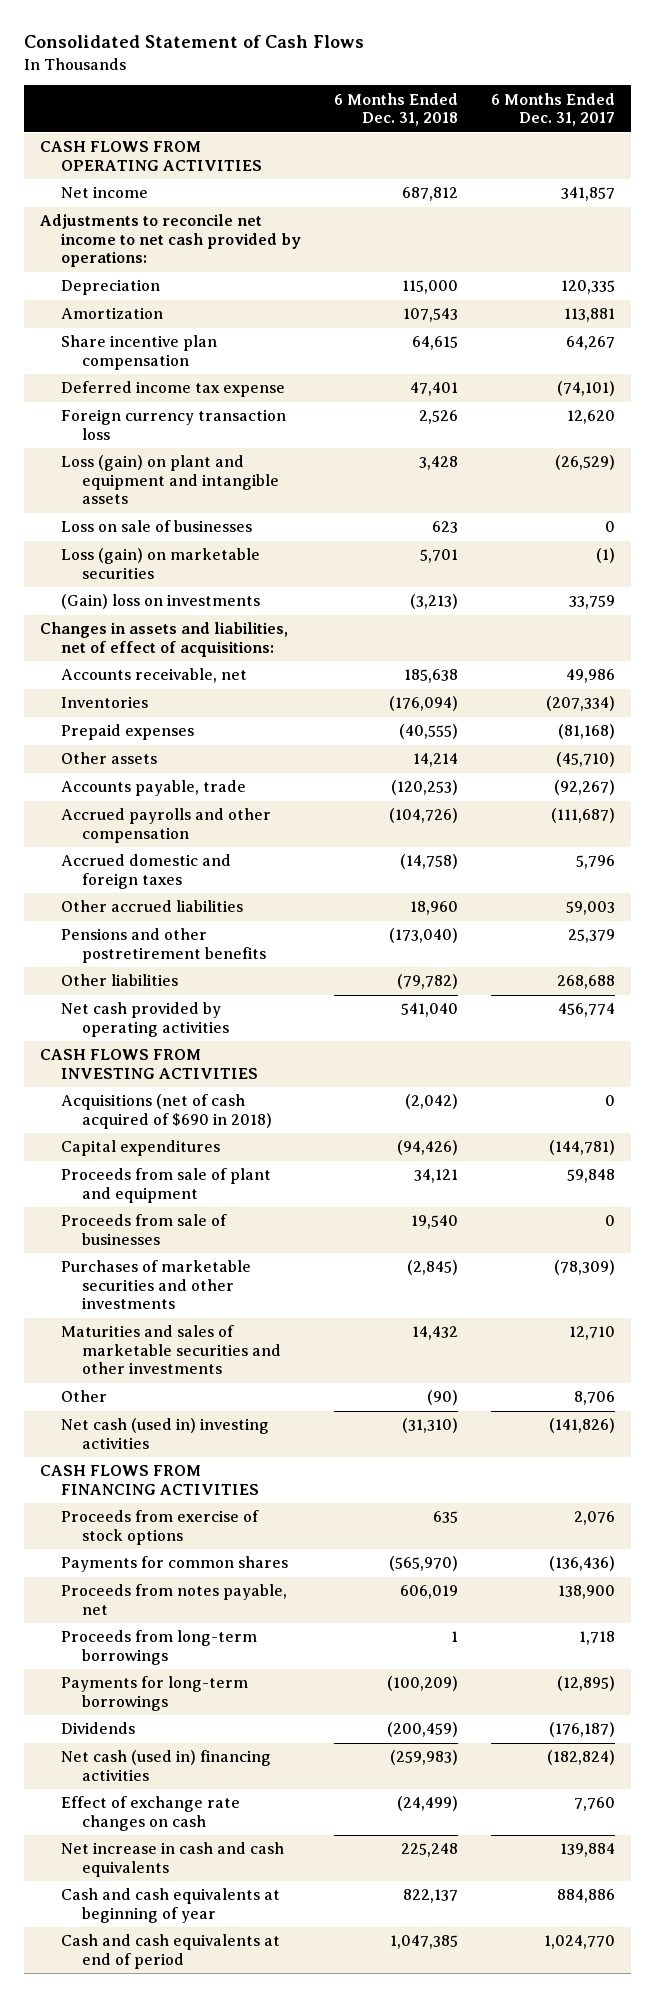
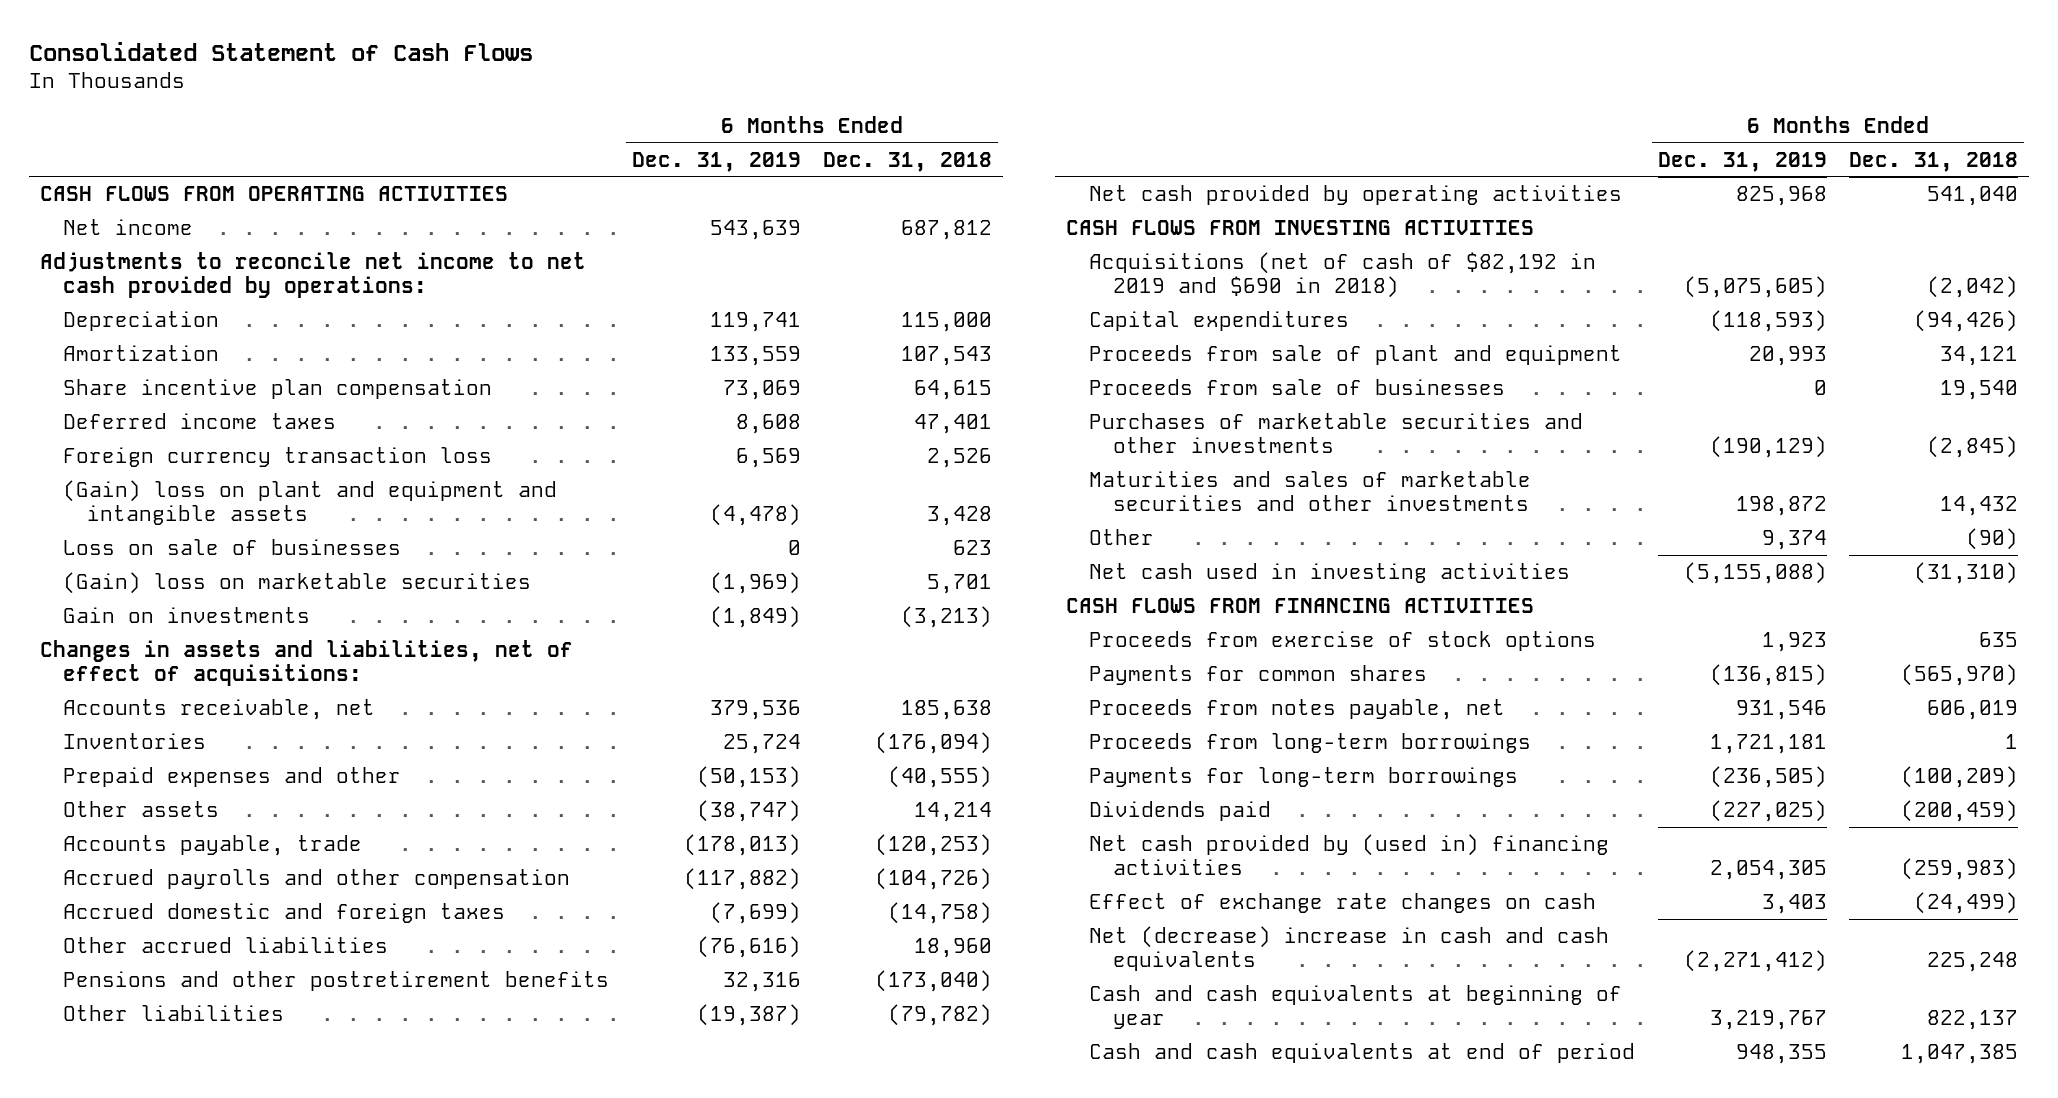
[490,92,615,127] 6 Months Ended Dec. 31, 2017 -> none
none -> [631,151,801,172] Dec. 31, 2019
[61,381,286,398] Deferred income tax expense -> [63,413,337,430] Deferred income taxes
[61,455,280,505] Loss (gain) on plant and equipment and intangible assets -> [63,480,558,525] (Gain) loss on plant and equipment and intangible assets
[61,548,261,579] Loss (gain) on marketable securities -> [63,572,532,595] (Gain) loss on marketable securities
[61,594,261,610] (Gain) loss on investments -> [63,607,311,624] Gain on investments
[61,724,195,741] Prepaid expenses -> [63,767,402,788] Prepaid expenses and other
[61,1094,273,1129] Acquisitions (net of cash acquired of $690 in 2018) -> [1089,252,1597,298] Acquisitions (net of cash of $82,192 in 2019 and $690 in 2018)
[61,1418,270,1449] Net cash (used in) investing activities -> [1089,563,1571,584] Net cash used in investing activities
[61,1722,136,1735] Dividends -> [1089,801,1272,822] Dividends paid
[61,1750,272,1781] Net cash (used in) financing activities -> [1089,834,1610,875] Net cash provided by (used in) financing activities
[61,1842,285,1877] Net increase in cash and cash equivalents -> [1089,926,1610,971] Net (decrease) increase in cash and cash equivalents

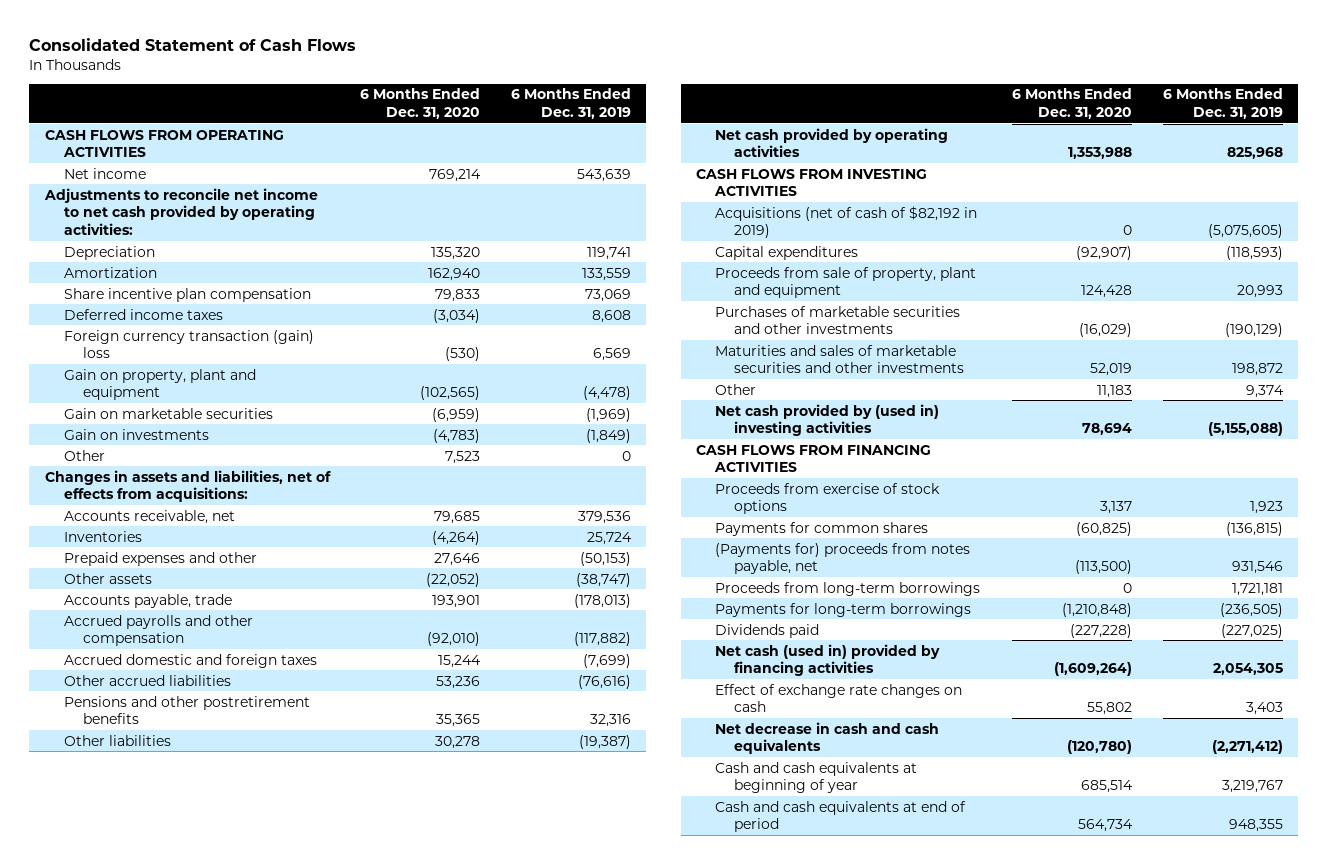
[823,151,993,172] Dec. 31, 2018 -> none
none -> [360,88,481,120] 6 Months Ended Dec. 31, 2020
[39,252,586,298] Adjustments to reconcile net income to net cash provided by operations: -> [43,187,318,235] Adjustments to reconcile net income to net cash provided by operating activities:
[63,539,402,556] Loss on sale of businesses -> none
[63,447,493,468] Foreign currency transaction loss -> [63,329,314,359] Foreign currency transaction (gain) loss
[63,480,558,525] (Gain) loss on plant and equipment and intangible assets -> [63,368,256,401] Gain on property, plant and equipment
[63,572,532,595] (Gain) loss on marketable securities -> [63,407,273,419] Gain on marketable securities
none -> [63,449,105,461] Other
[39,640,573,686] Changes in assets and liabilities, net of effect of acquisitions: -> [44,469,331,503] Changes in assets and liabilities, net of effects from acquisitions:
[1089,252,1597,298] Acquisitions (net of cash of $82,192 in 2019 and $690 in 2018) -> [715,205,978,239] Acquisitions (net of cash of $82,192 in 2019)
[1089,379,1506,396] Proceeds from sale of businesses -> none
[1089,345,1623,366] Proceeds from sale of plant and equipment -> [715,266,977,299] Proceeds from sale of property, plant and equipment
[1089,563,1571,584] Net cash used in investing activities -> [715,403,940,437] Net cash provided by (used in) investing activities
[1089,699,1506,721] Proceeds from notes payable, net -> [715,542,971,575] (Payments for) proceeds from notes payable, net
[1089,834,1610,875] Net cash provided by (used in) financing activities -> [715,643,941,677] Net cash (used in) provided by financing activities
[1089,926,1610,971] Net (decrease) increase in cash and cash equivalents -> [715,721,940,755] Net decrease in cash and cash equivalents

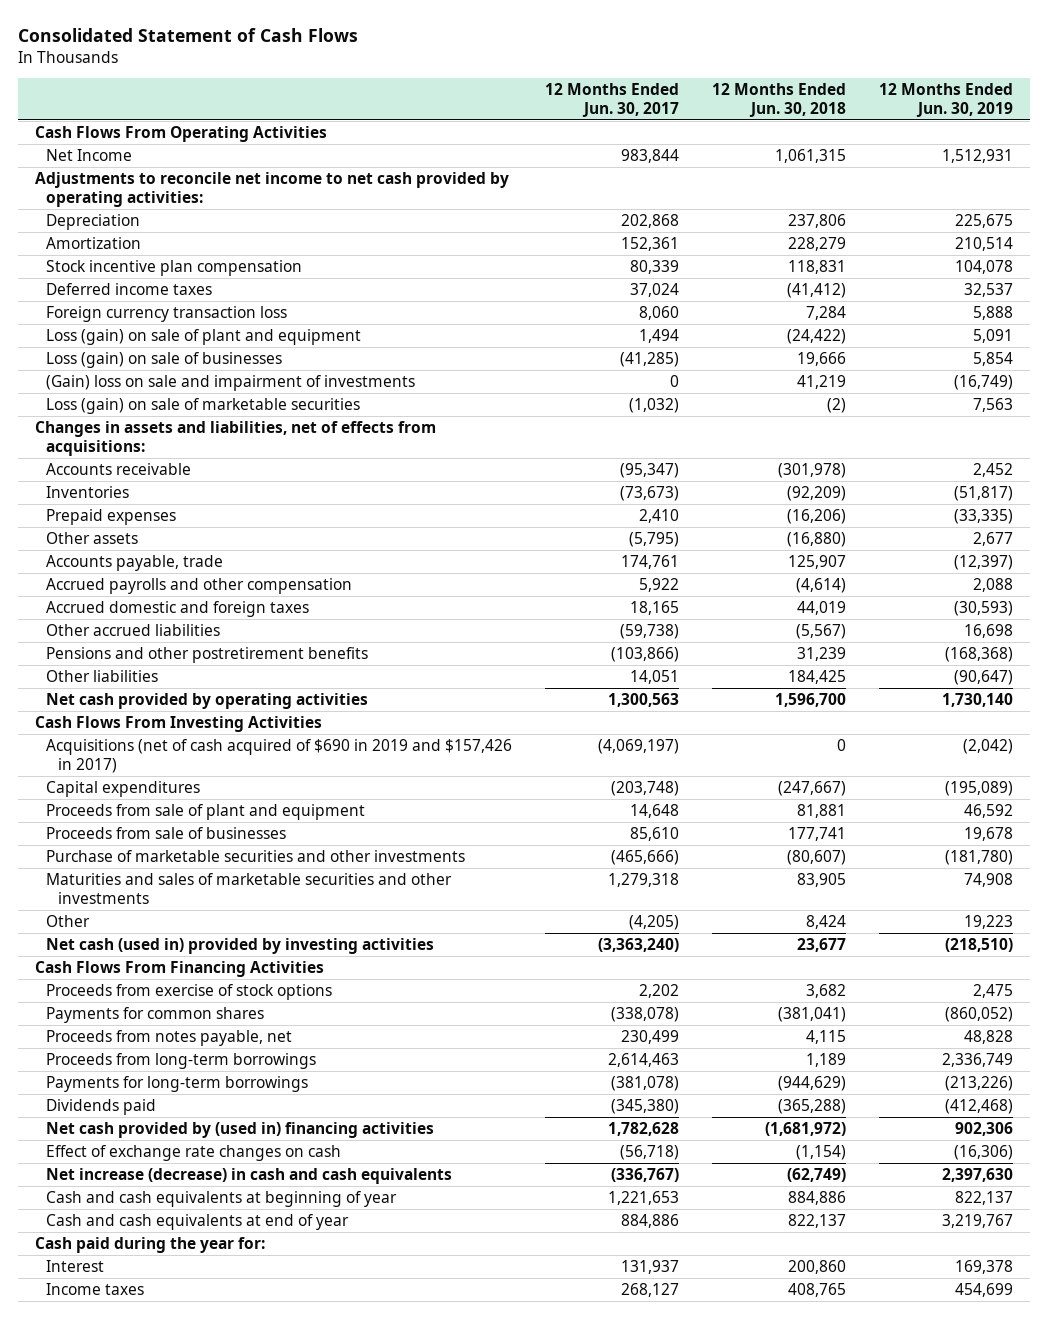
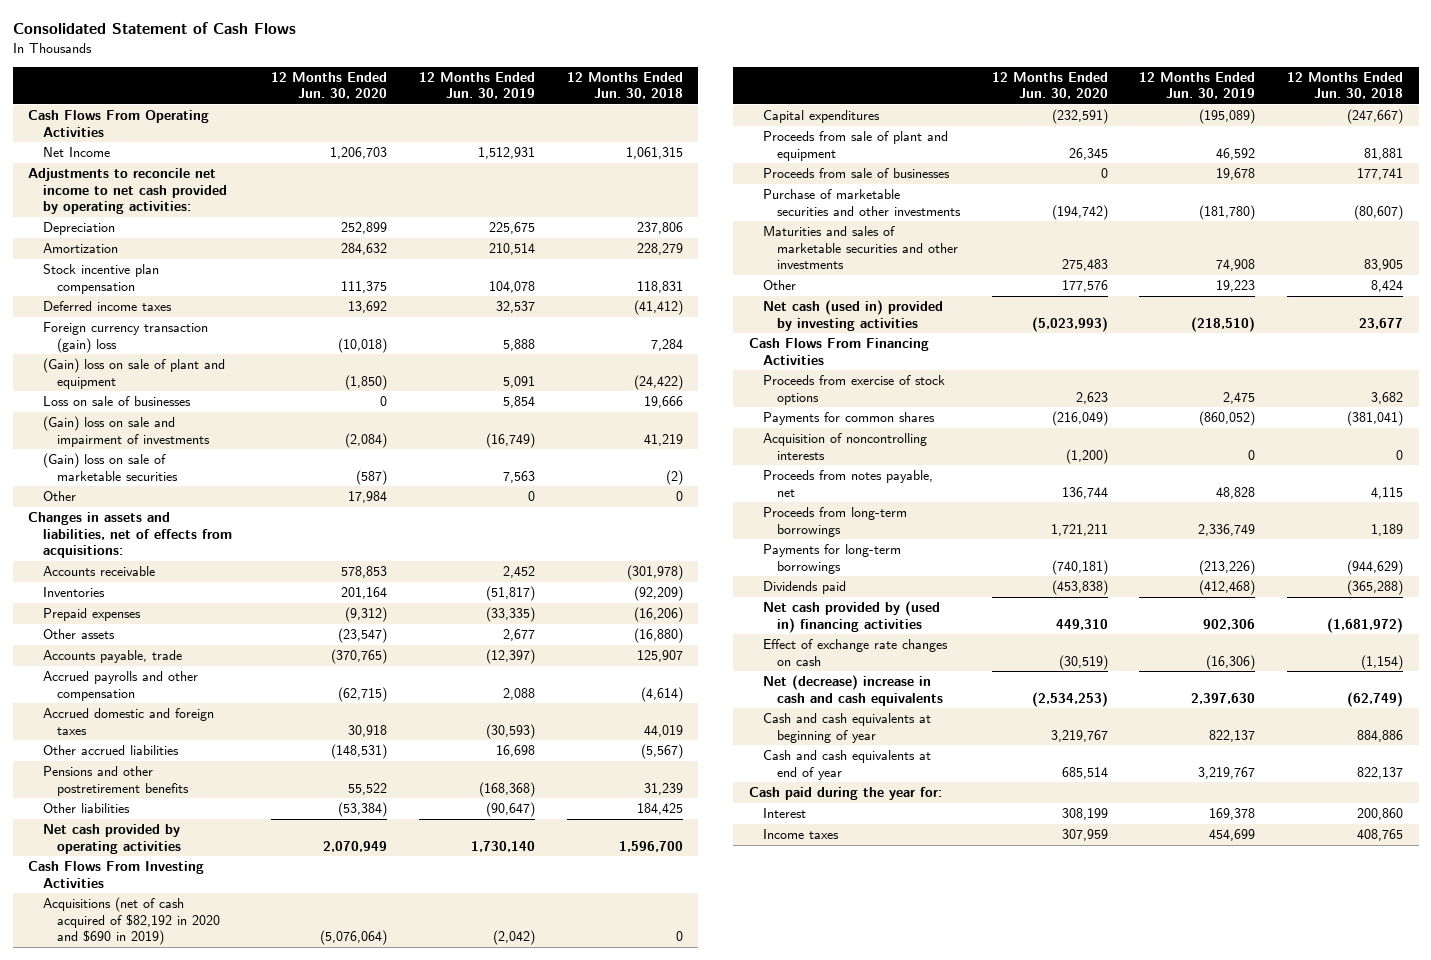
[545,83,680,118] 12 Months Ended Jun. 30, 2017 -> none
none -> [271,71,388,100] 12 Months Ended Jun. 30, 2020
[46,305,288,322] Foreign currency transaction loss -> [42,322,208,353] Foreign currency transaction (gain) loss
[46,328,362,345] Loss (gain) on sale of plant and equipment -> [42,358,225,389] (Gain) loss on sale of plant and equipment
[46,351,283,368] Loss (gain) on sale of businesses -> [42,396,191,407] Loss on sale of businesses
[46,397,361,414] Loss (gain) on sale of marketable securities -> [42,453,178,481] (Gain) loss on sale of marketable securities
none -> [42,491,76,502] Other
[46,738,513,773] Acquisitions (net of cash acquired of $690 in 2019 and $157,426 in 2017) -> [42,897,220,946] Acquisitions (net of cash acquired of $82,192 in 2020 and $690 in 2019)
none -> [762,433,927,460] Acquisition of noncontrolling interests
[46,1167,453,1184] Net increase (decrease) in cash and cash equivalents -> [762,675,944,706] Net (decrease) increase in cash and cash equivalents

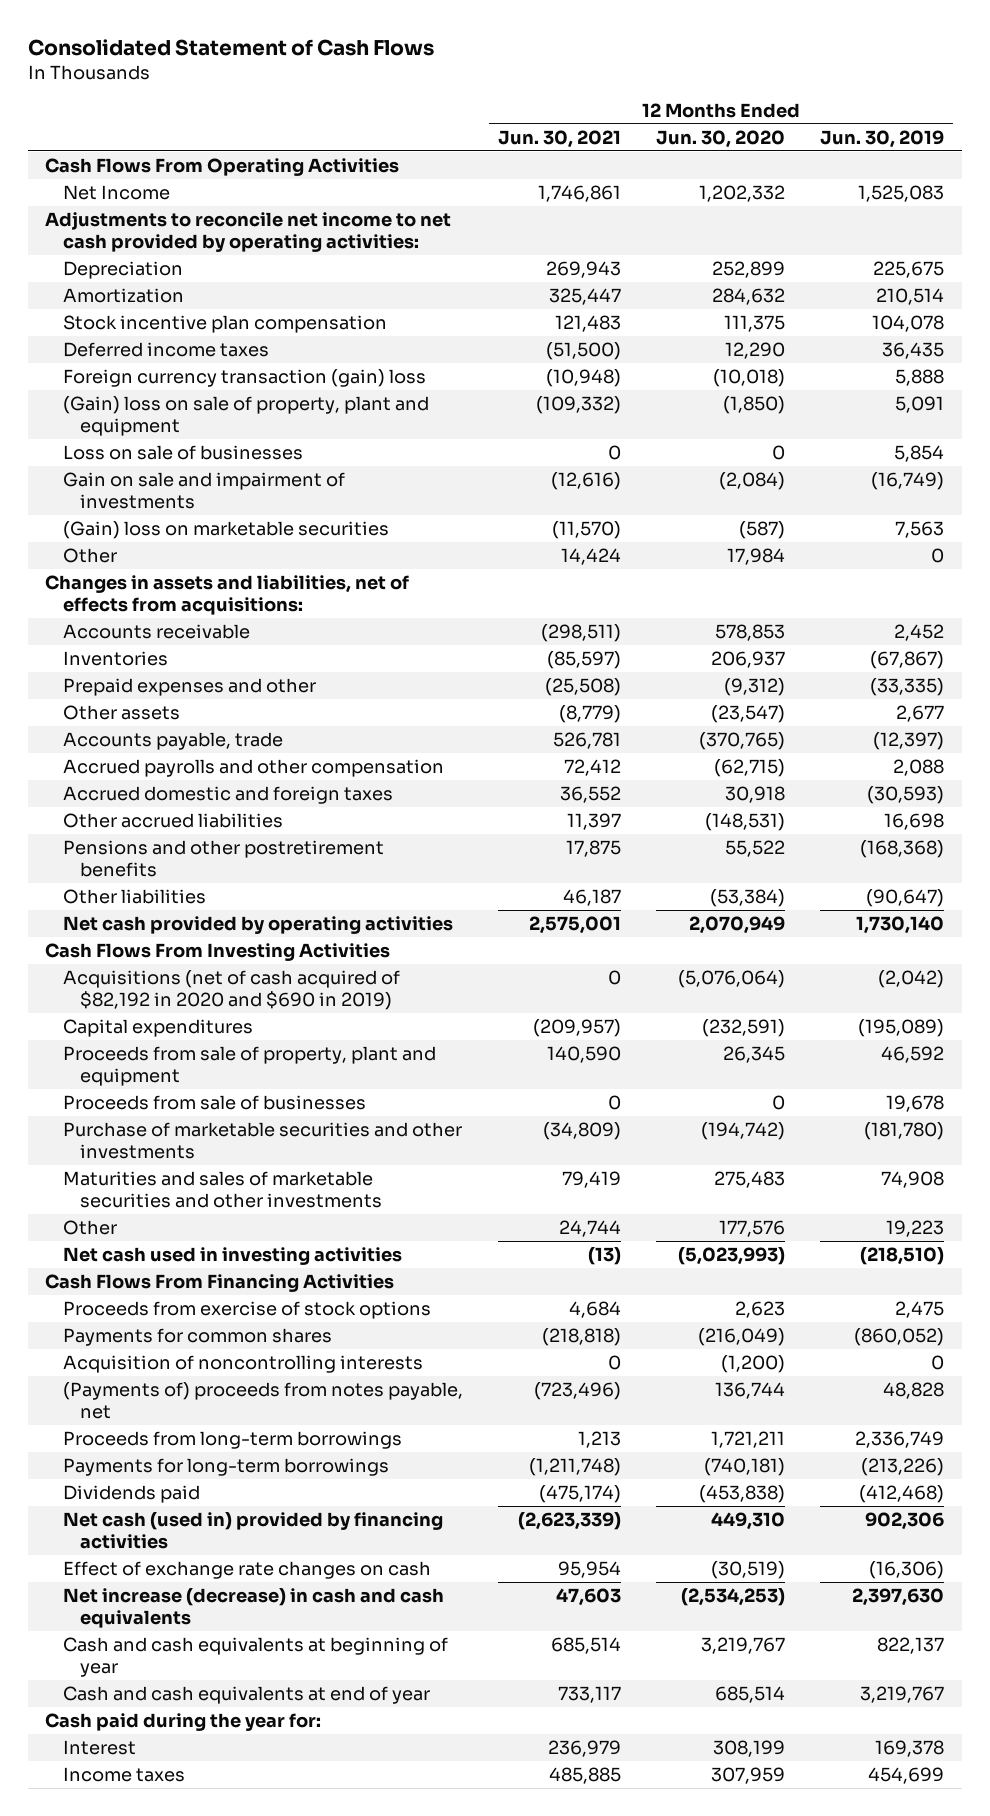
[566,71,683,100] 12 Months Ended Jun. 30, 2018 -> none
none -> [497,129,621,148] Jun. 30, 2021
[330,147,388,160] 1,206,703 -> [699,184,786,202] 1,202,332
[478,147,536,160] 1,512,931 -> [858,184,945,202] 1,525,083
[348,301,388,314] 13,692 -> [725,341,786,359] 12,290
[496,301,536,314] 32,537 -> [882,341,945,359] 36,435
[42,358,225,389] (Gain) loss on sale of plant and equipment -> [62,395,429,437] (Gain) loss on sale of property, plant and equipment
[42,416,210,447] (Gain) loss on sale and impairment of investments -> [62,471,345,510] Gain on sale and impairment of investments
[42,453,178,481] (Gain) loss on sale of marketable securities -> [62,520,389,539] (Gain) loss on marketable securities
[341,587,388,600] 201,164 -> [711,650,786,668] 206,937
[486,586,536,602] (51,817) -> [870,650,945,669] (67,867)
[42,608,141,622] Prepaid expenses -> [62,677,316,696] Prepaid expenses and other
[762,131,948,161] Proceeds from sale of plant and equipment -> [62,1045,436,1087] Proceeds from sale of property, plant and equipment
[762,300,943,331] Net cash (used in) provided by investing activities -> [62,1246,402,1265] Net cash used in investing activities
[762,470,933,497] Proceeds from notes payable, net -> [62,1381,463,1420] (Payments of) proceeds from notes payable, net
[762,601,940,633] Net cash provided by (used in) financing activities -> [62,1511,443,1550] Net cash (used in) provided by financing activities
[762,675,944,706] Net (decrease) increase in cash and cash equivalents -> [62,1587,444,1629] Net increase (decrease) in cash and cash equivalents

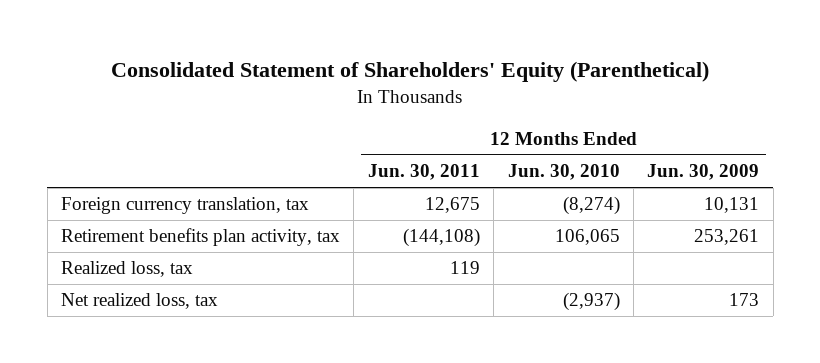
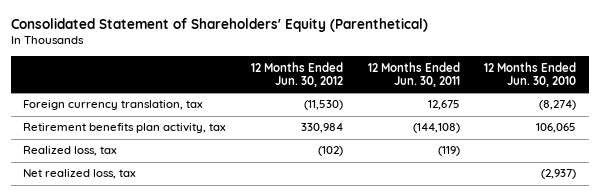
[647,164,760,181] Jun. 30, 2009 -> none
none -> [250,61,343,87] 12 Months Ended Jun. 30, 2012
[449,261,480,275] 119 -> [437,146,460,157] (119)

